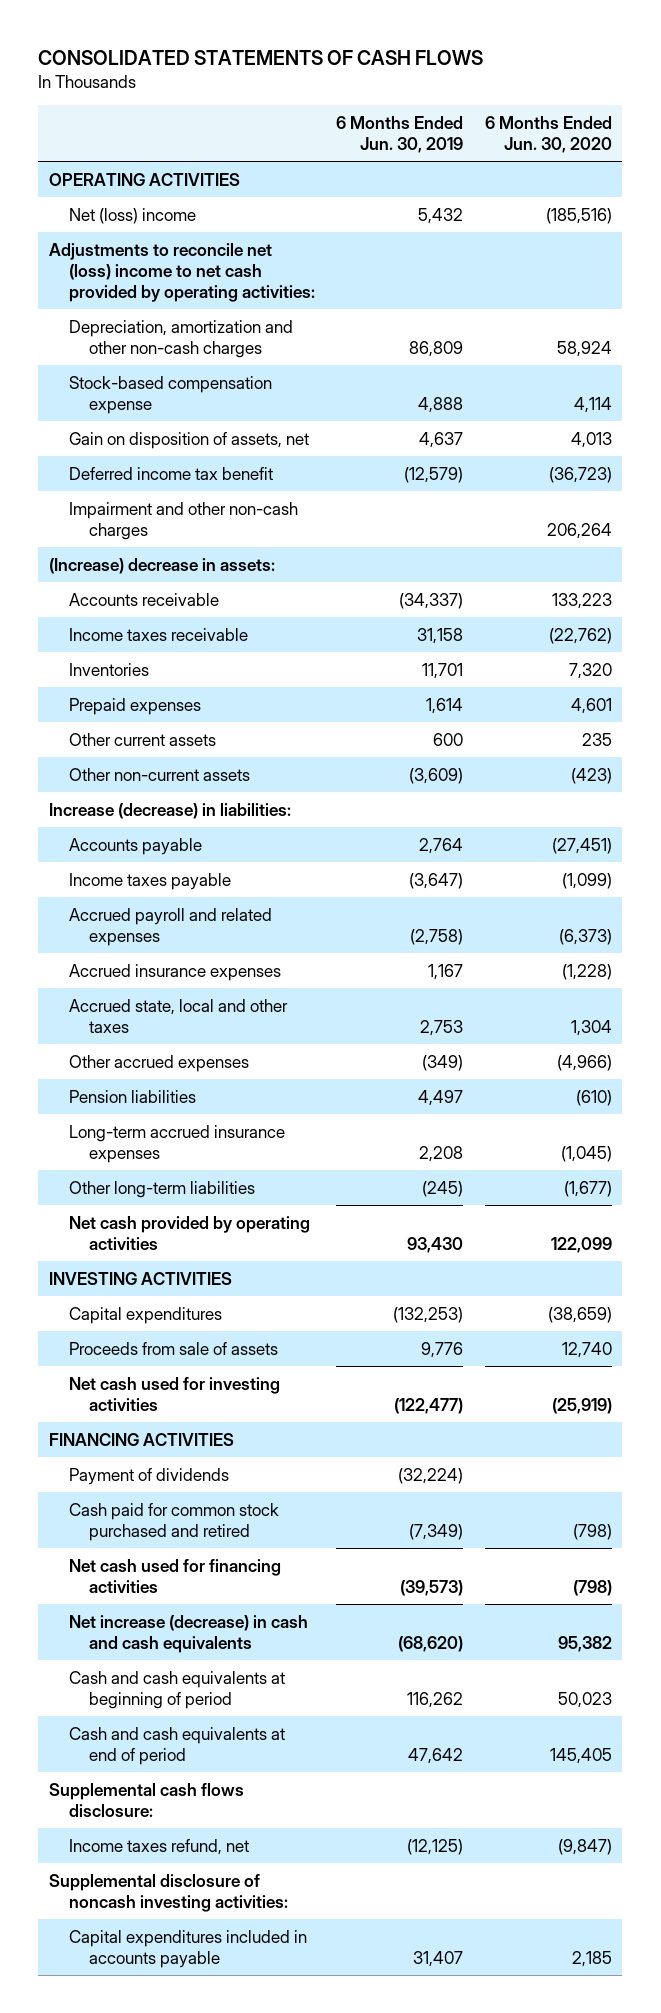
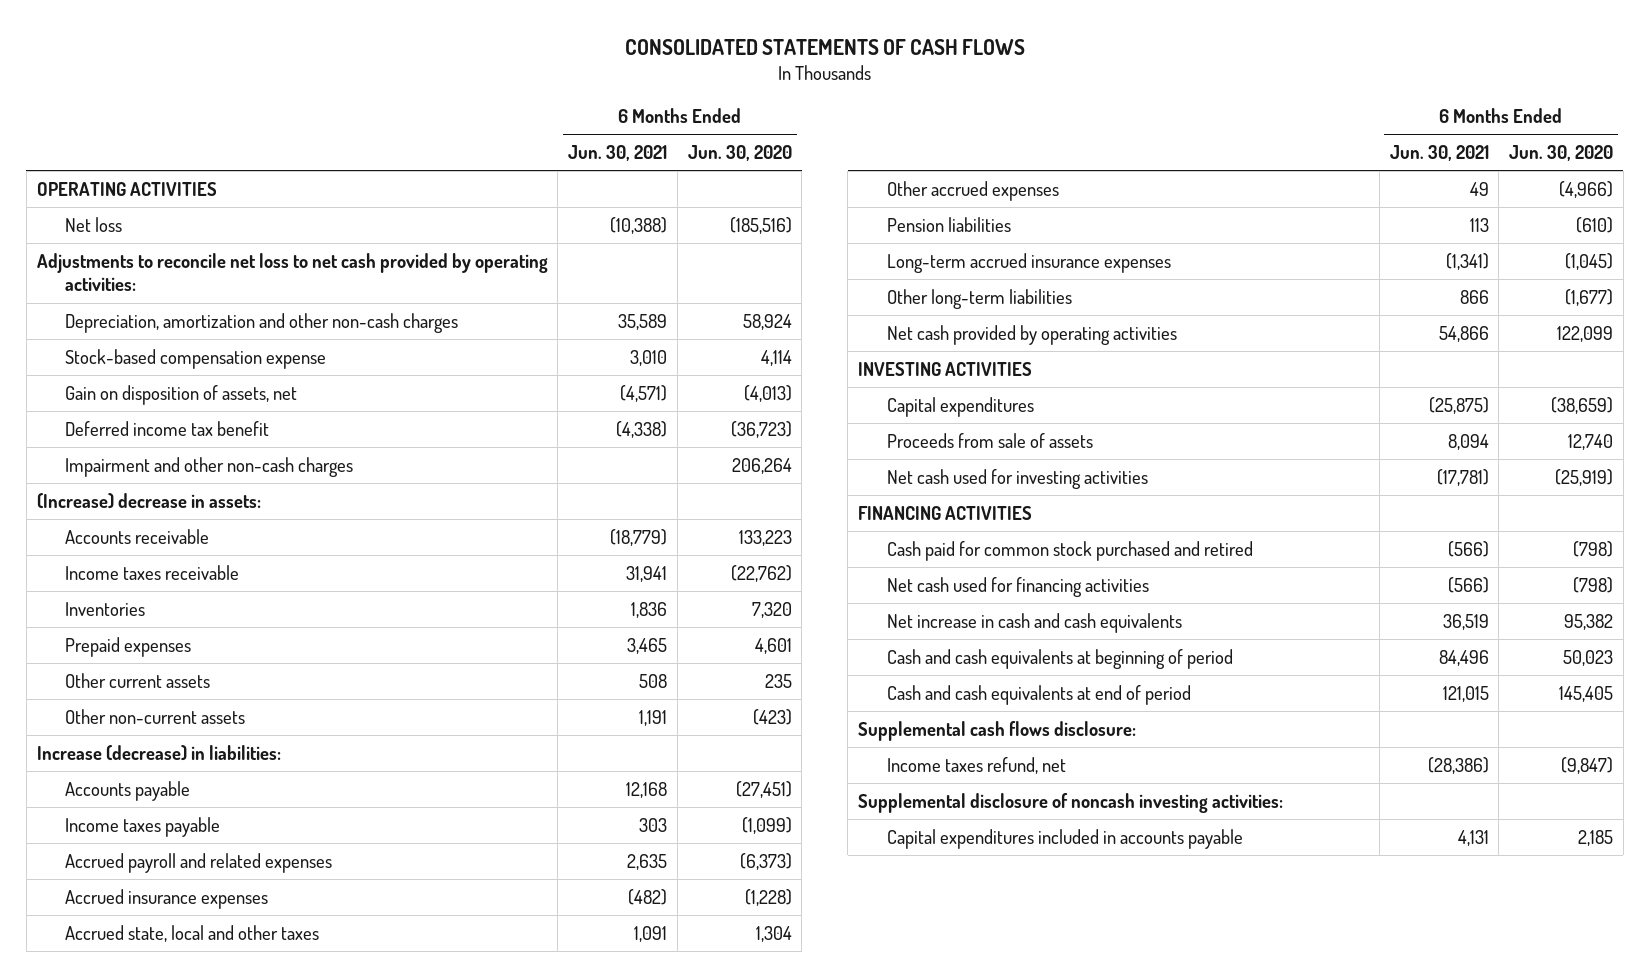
[336,115,464,154] 6 Months Ended Jun. 30, 2019 -> none
none -> [568,144,668,161] Jun. 30, 2021
[69,207,197,224] Net (loss) income -> [65,216,123,232] Net loss
[48,242,316,303] Adjustments to reconcile net (loss) income to net cash provided by operating activities: -> [36,252,548,292] Adjustments to reconcile net loss to net cash provided by operating activities:
[570,431,612,448] 4,013 -> [743,384,792,402] (4,013)
[69,1467,230,1485] Payment of dividends -> none
[69,1614,309,1653] Net increase (decrease) in cash and cash equivalents -> [886,612,1182,633] Net increase in cash and cash equivalents

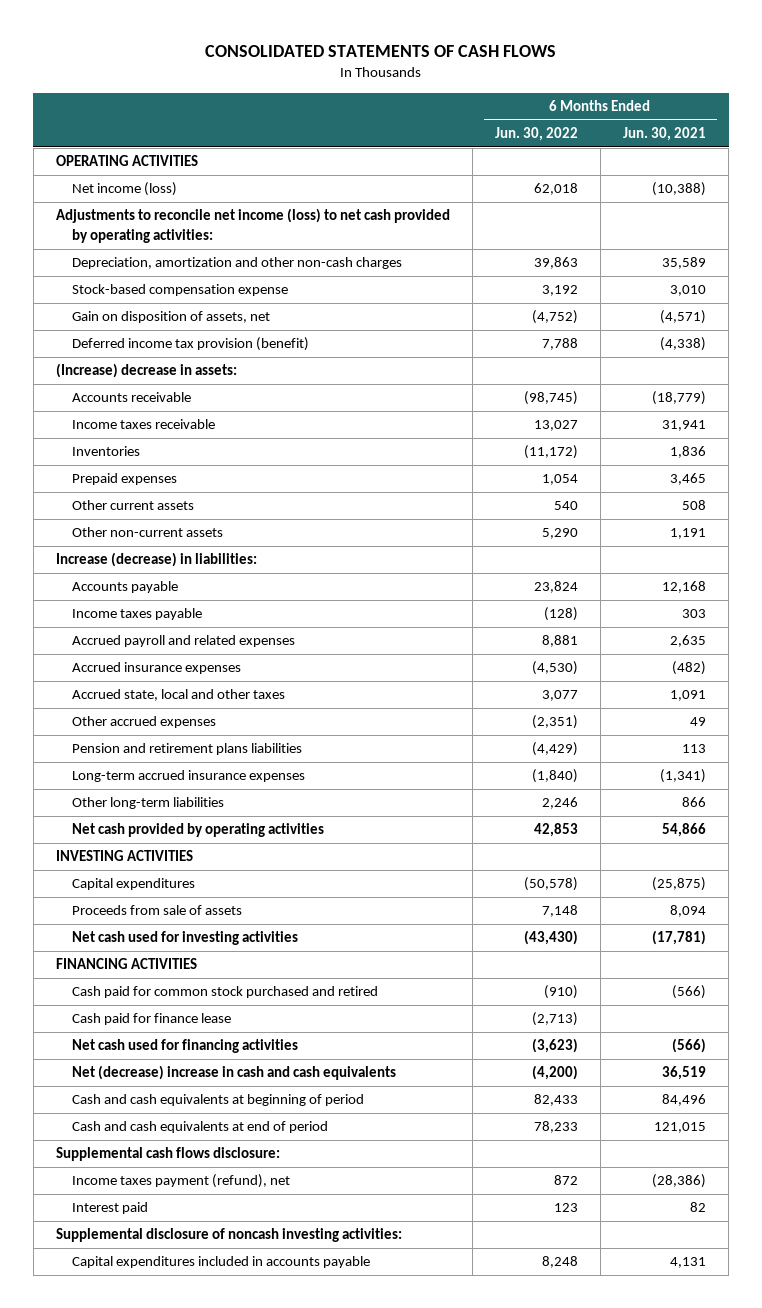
[687,144,792,161] Jun. 30, 2020 -> none
none -> [494,126,578,141] Jun. 30, 2022
[65,216,123,232] Net loss -> [71,182,177,197] Net income (loss)
[36,252,548,292] Adjustments to reconcile net loss to net cash provided by operating activities: -> [55,208,450,244] Adjustments to reconcile net income (loss) to net cash provided by operating activities:
[65,456,354,477] Impairment and other non-cash charges -> none
[65,420,270,436] Deferred income tax benefit -> [71,337,309,352] Deferred income tax provision (benefit)
[886,216,1011,232] Pension liabilities -> [71,743,302,756] Pension and retirement plans liabilities
none -> [71,1013,231,1026] Cash paid for finance lease
[886,612,1182,633] Net increase in cash and cash equivalents -> [71,1065,396,1081] Net (decrease) increase in cash and cash equivalents
[886,756,1066,774] Income taxes refund, net -> [71,1174,290,1189] Income taxes payment (refund), net
none -> [71,1202,148,1215] Interest paid

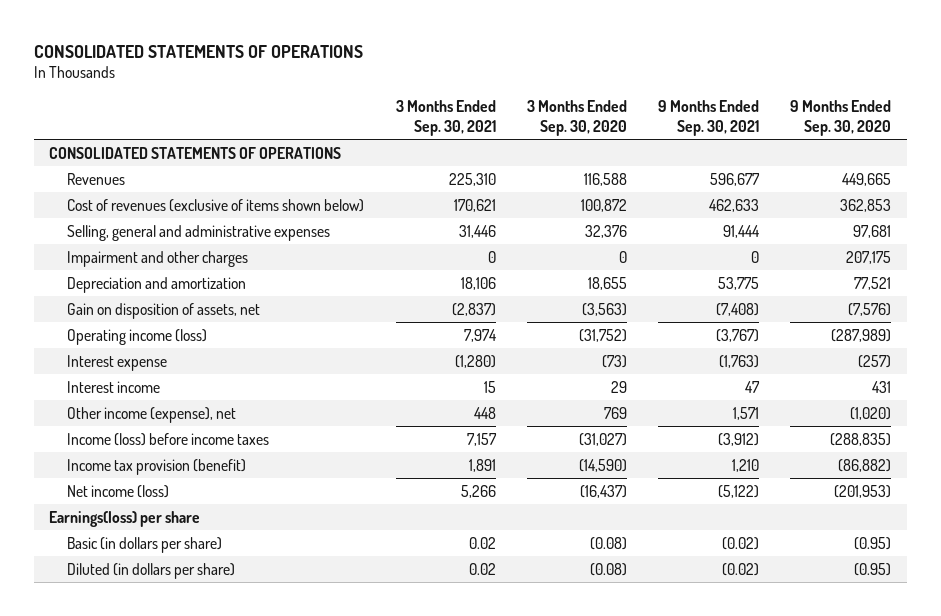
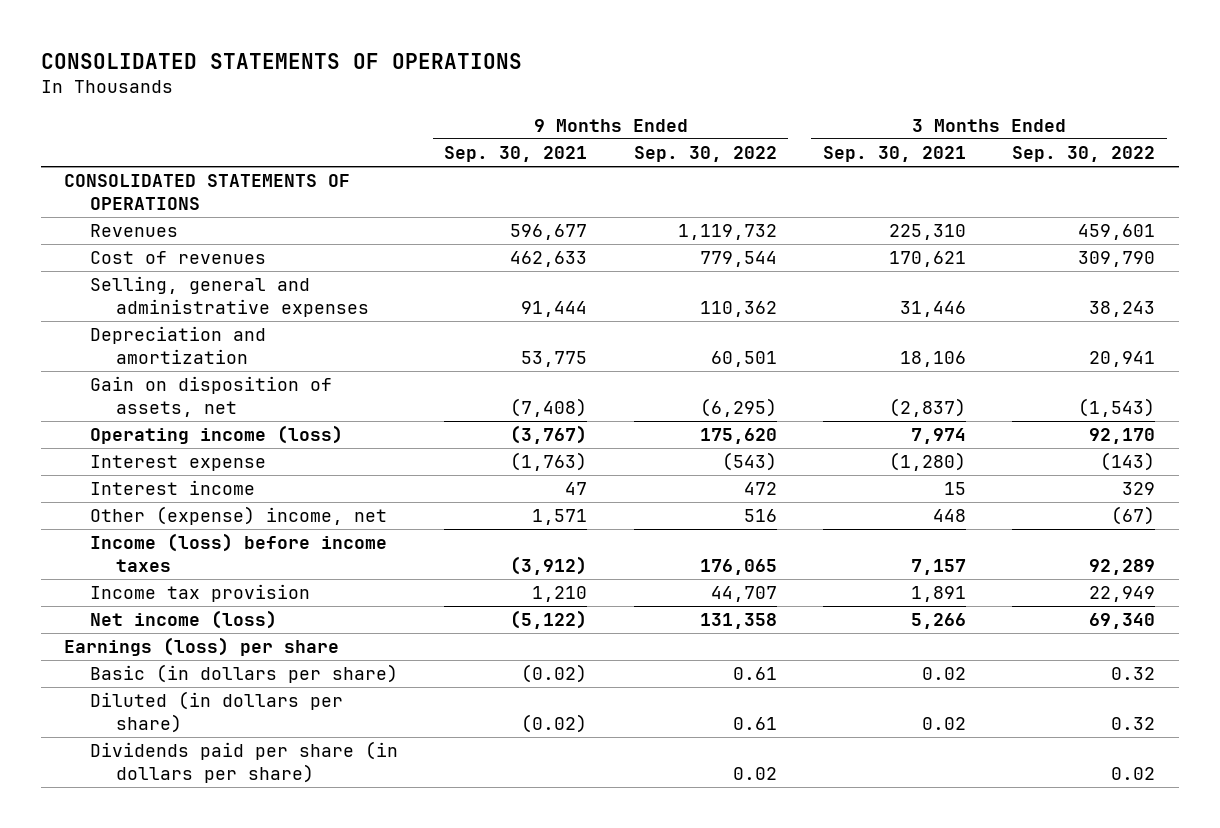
[526,100,627,136] 3 Months Ended Sep. 30, 2020 -> none
[790,100,892,136] 9 Months Ended Sep. 30, 2020 -> none
none -> [633,146,777,163] Sep. 30, 2022
none -> [1012,146,1156,163] Sep. 30, 2022
[67,198,365,212] Cost of revenues (exclusive of items shown below) -> [90,251,267,265] Cost of revenues
[67,250,249,267] Impairment and other charges -> none
[67,406,237,423] Other income (expense), net -> [90,506,388,526] Other (expense) income, net
[67,458,247,475] Income tax provision (benefit) -> [90,584,311,603] Income tax provision
[49,510,201,527] Earnings(loss) per share -> [64,637,340,657] Earnings (loss) per share
none -> [90,741,399,784] Dividends paid per share (in dollars per share)

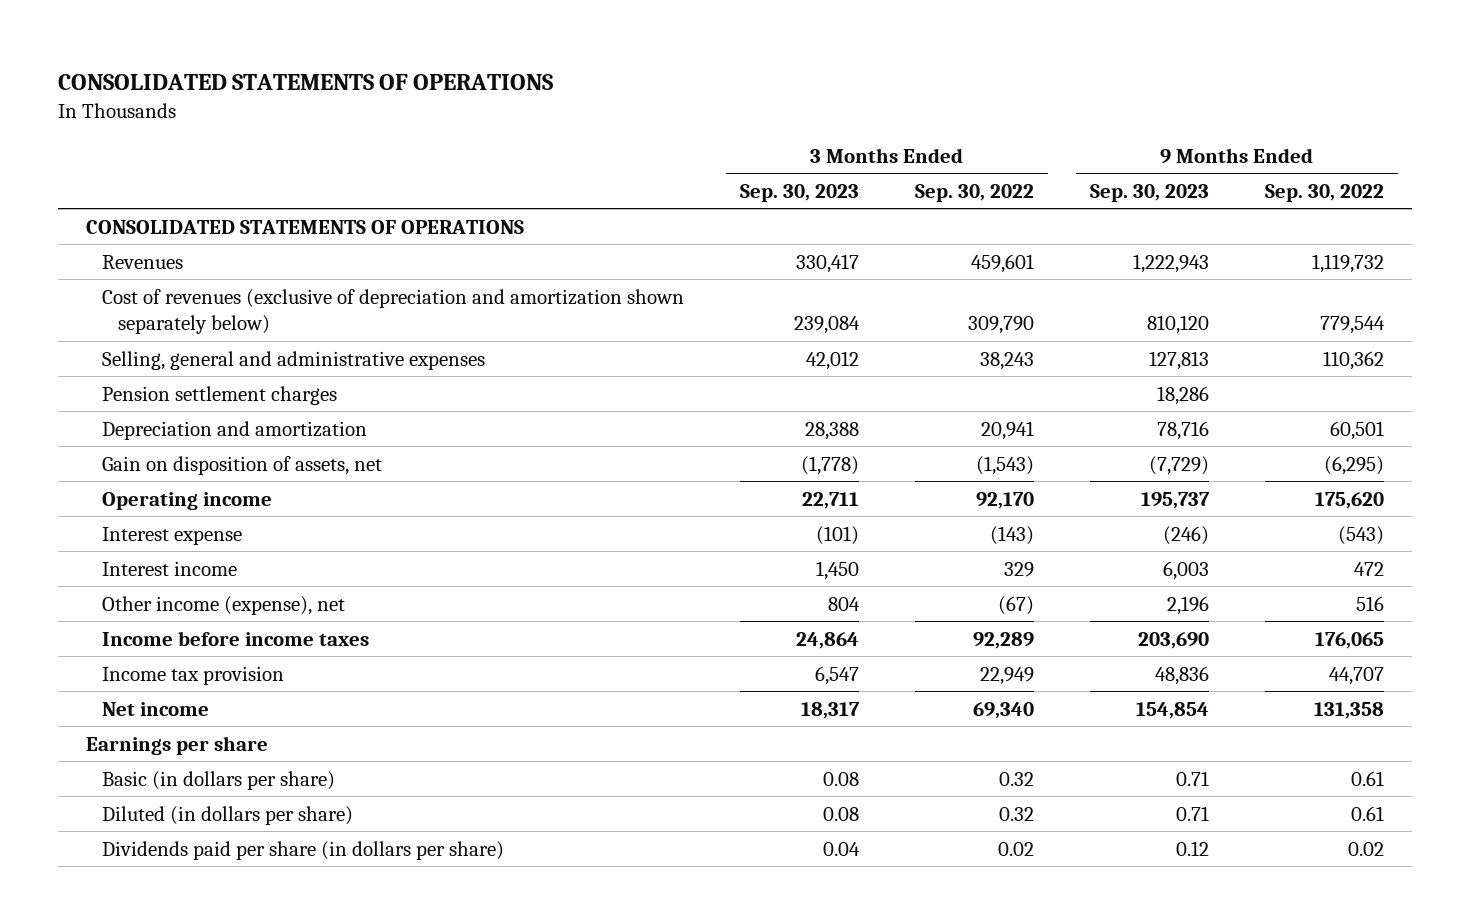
[444,146,588,163] Sep. 30, 2021 -> none
[823,146,967,163] Sep. 30, 2021 -> none
none -> [739,184,859,203] Sep. 30, 2023
none -> [1089,184,1209,203] Sep. 30, 2023
[90,251,267,265] Cost of revenues -> [101,288,684,335] Cost of revenues (exclusive of depreciation and amortization shown separately below)
none -> [101,385,337,405] Pension settlement charges
[90,425,344,445] Operating income (loss) -> [101,491,272,510] Operating income
[90,506,388,526] Other (expense) income, net -> [101,595,345,615] Other income (expense), net
[90,533,388,573] Income (loss) before income taxes -> [101,630,369,646] Income before income taxes
[90,610,278,630] Net income (loss) -> [101,701,209,716] Net income
[64,637,340,657] Earnings (loss) per share -> [85,735,268,755] Earnings per share

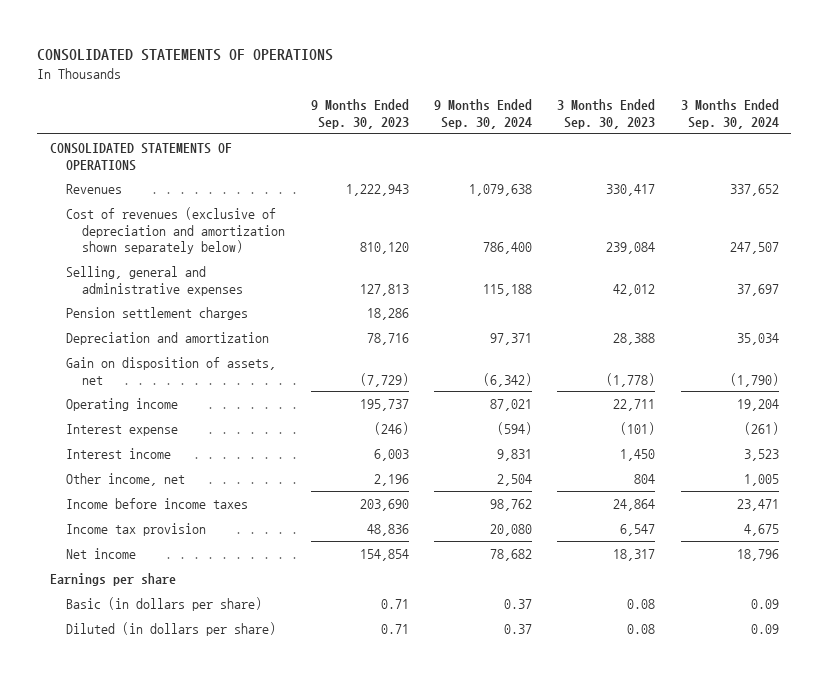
[914,184,1034,203] Sep. 30, 2022 -> none
[1264,184,1384,203] Sep. 30, 2022 -> none
none -> [434,99,533,130] 9 Months Ended Sep. 30, 2024
none -> [680,99,779,130] 3 Months Ended Sep. 30, 2024
[101,595,345,615] Other income (expense), net -> [66,472,186,486] Other income, net
[101,840,504,860] Dividends paid per share (in dollars per share) -> none

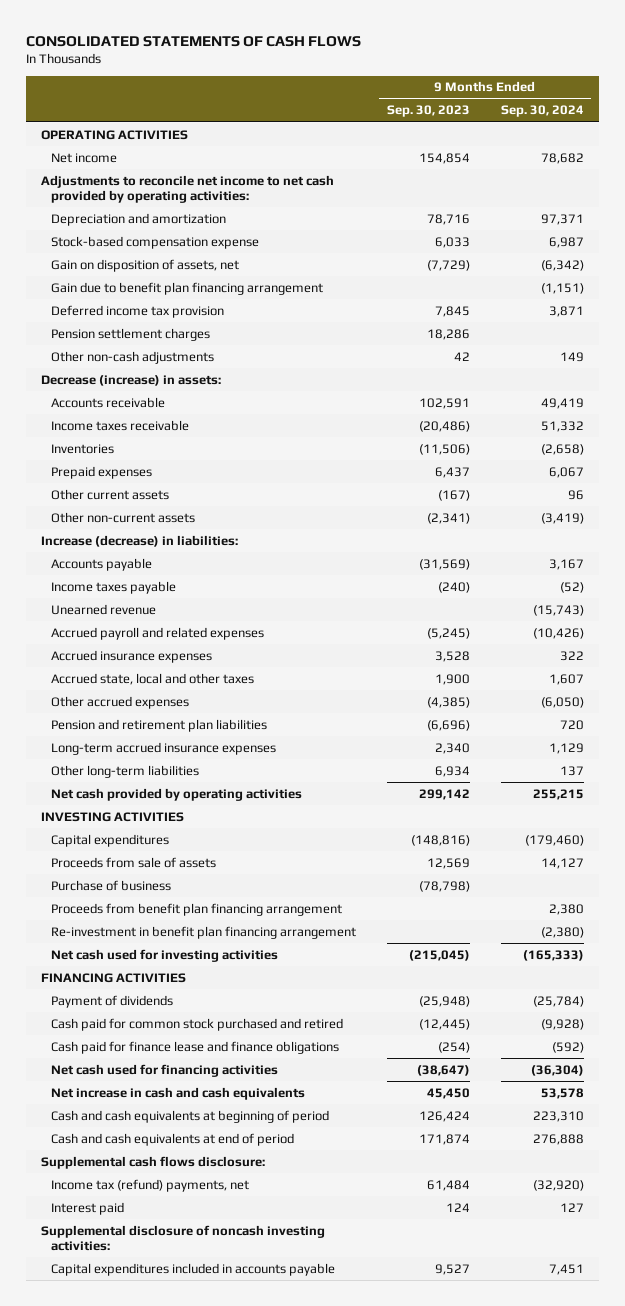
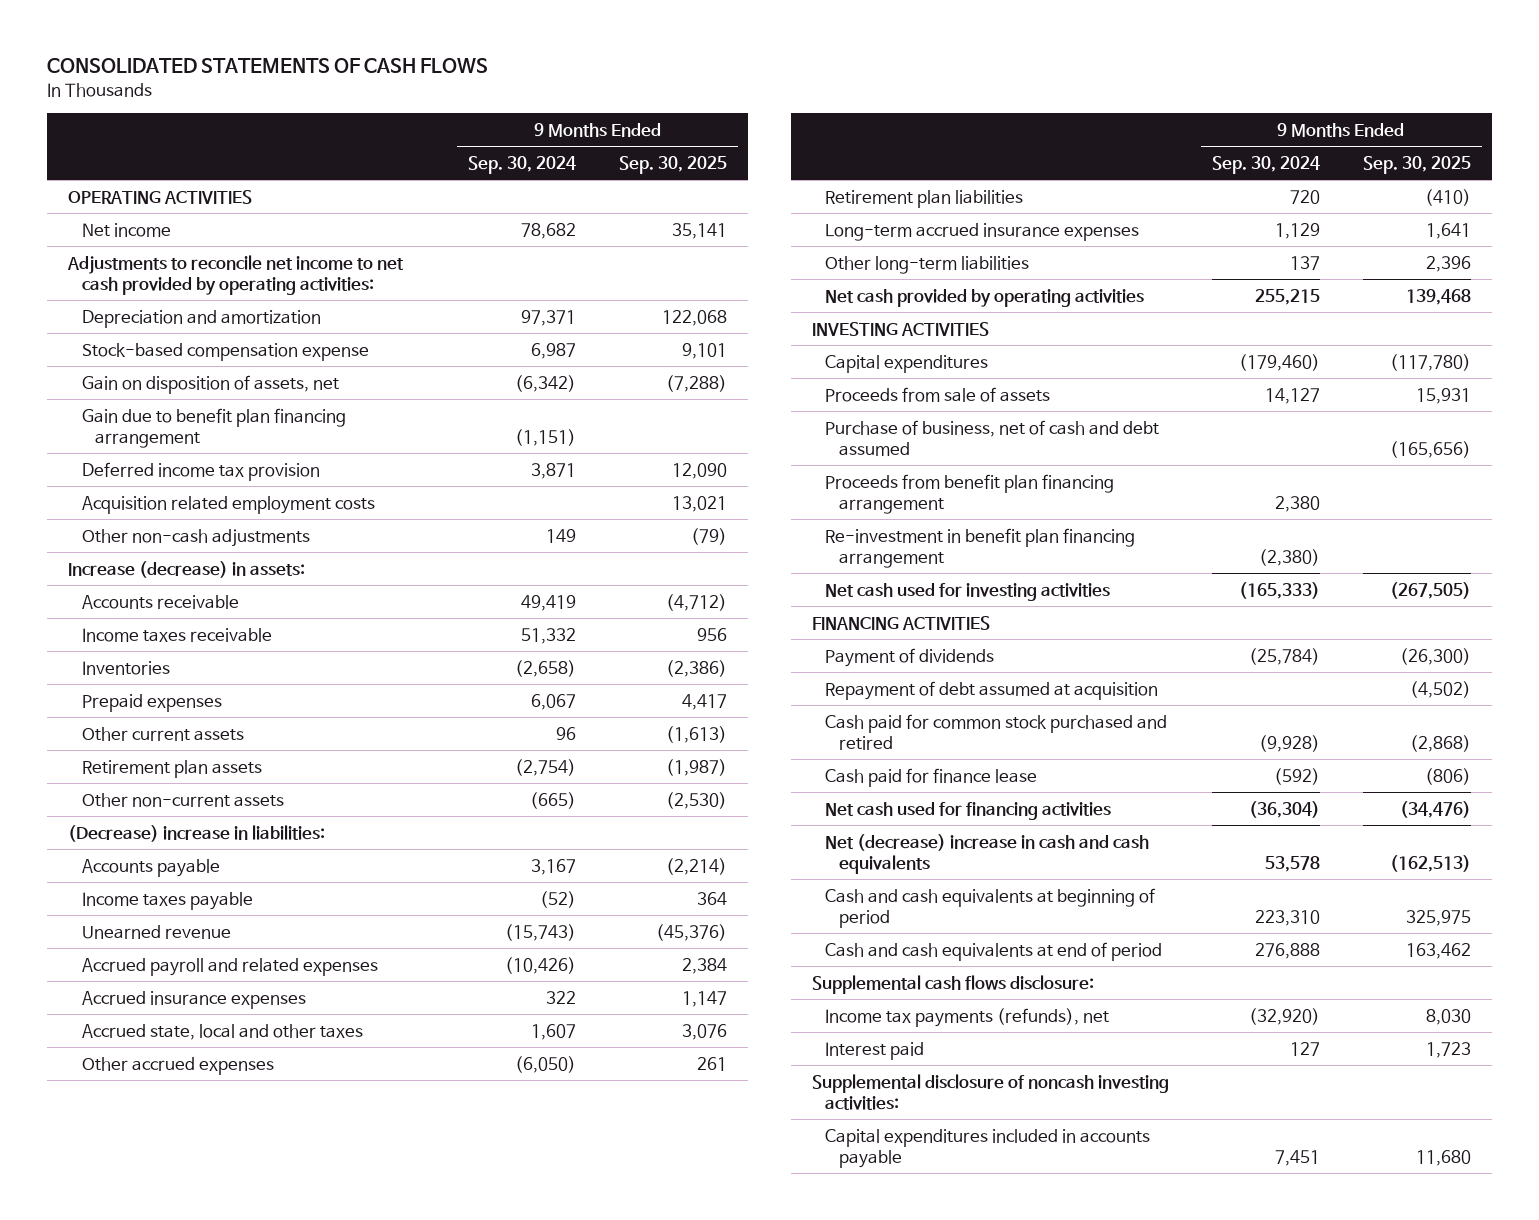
[386,105,470,118] Sep. 30, 2023 -> none
none -> [618,155,727,174] Sep. 30, 2025
[50,327,210,341] Pension settlement charges -> none
none -> [81,495,375,514] Acquisition related employment costs
[40,374,221,386] Decrease (increase) in assets: -> [68,560,306,578] Increase (decrease) in assets:
none -> [81,759,262,778] Retirement plan assets
[540,512,584,524] (3,419) -> [530,791,577,809] (665)
[40,534,238,547] Increase (decrease) in liabilities: -> [68,824,326,842] (Decrease) increase in liabilities:
[50,718,267,732] Pension and retirement plan liabilities -> [825,189,1024,208] Retirement plan liabilities
[50,879,171,891] Purchase of business -> none
none -> [825,419,1160,456] Purchase of business, net of cash and debt assumed
none -> [825,680,1159,700] Repayment of debt assumed at acquisition
[50,1040,339,1054] Cash paid for finance lease and finance obligations -> [825,767,1038,787] Cash paid for finance lease
[50,1086,305,1100] Net increase in cash and cash equivalents -> [825,833,1150,874] Net (decrease) increase in cash and cash equivalents
[50,1178,249,1192] Income tax (refund) payments, net -> [825,1007,1110,1027] Income tax payments (refunds), net

